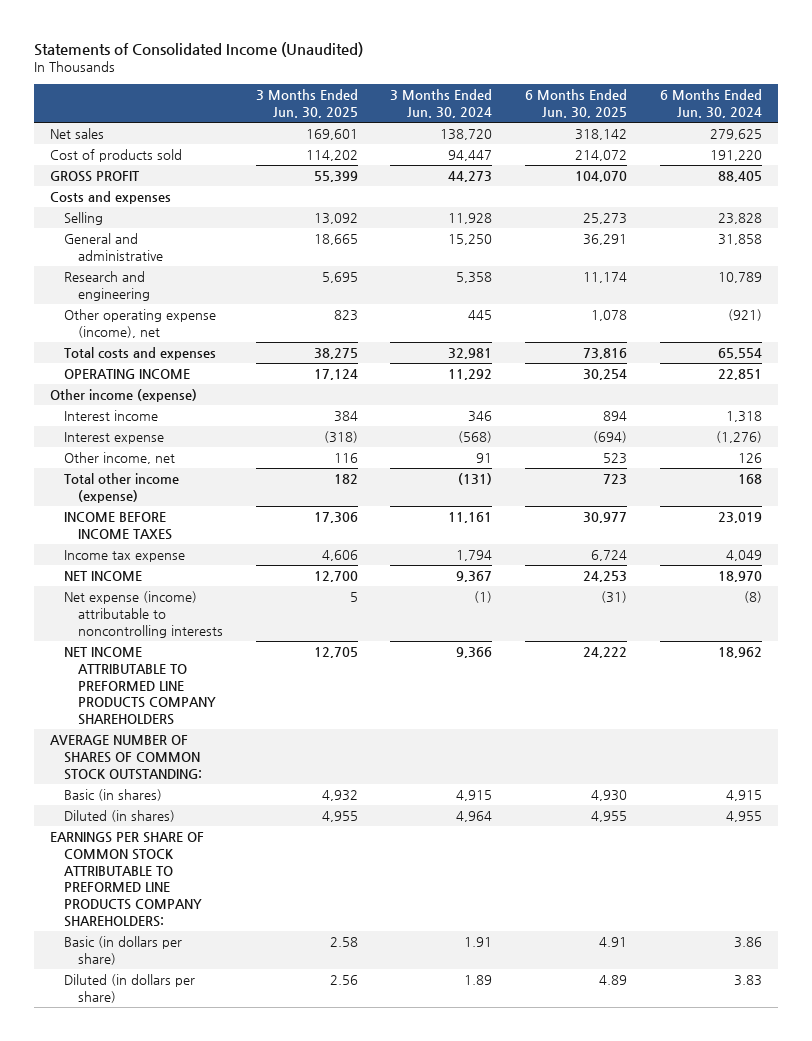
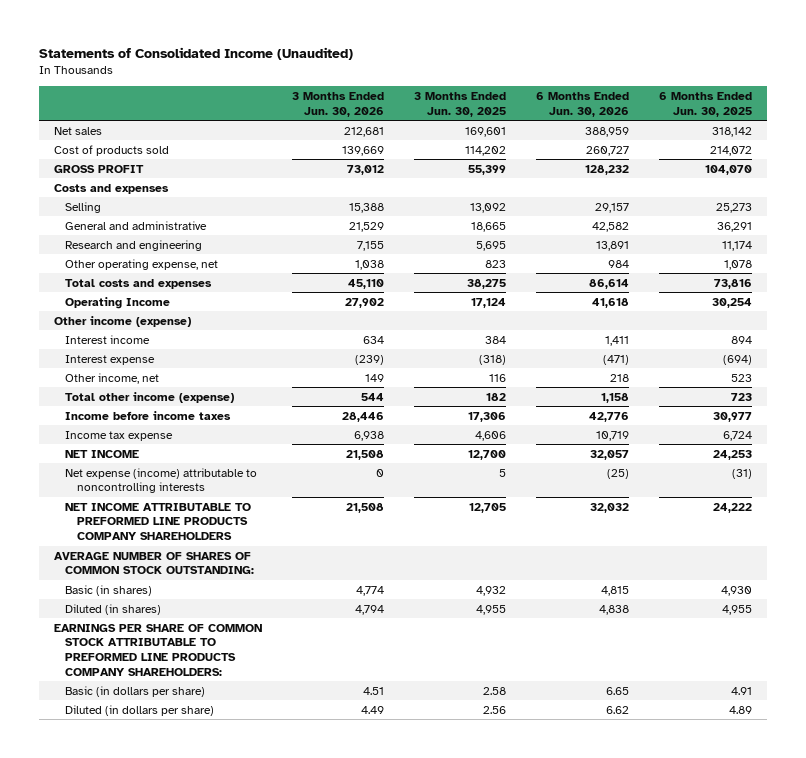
[390,89,493,119] 3 Months Ended Jun. 30, 2024 -> none
[659,89,762,119] 6 Months Ended Jun. 30, 2024 -> none
none -> [292,91,385,117] 3 Months Ended Jun. 30, 2026
none -> [536,91,630,117] 6 Months Ended Jun. 30, 2026
[63,309,216,338] Other operating expense (income), net -> [65,258,219,270] Other operating expense, net
[63,369,190,380] OPERATING INCOME -> [65,296,171,309] Operating Income
[63,512,173,540] INCOME BEFORE INCOME TAXES -> [65,410,232,420] Income before income taxes

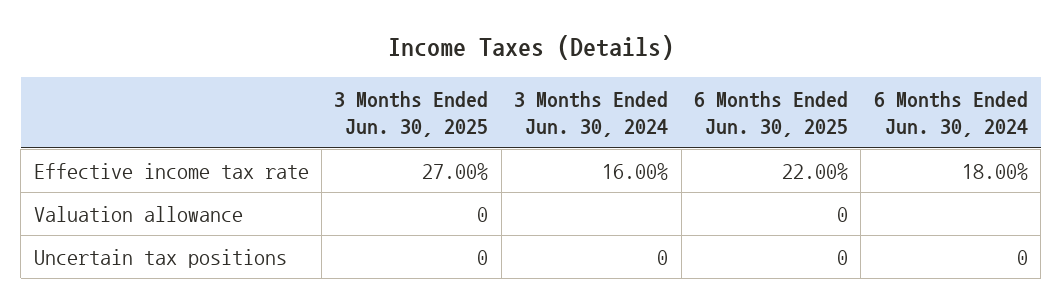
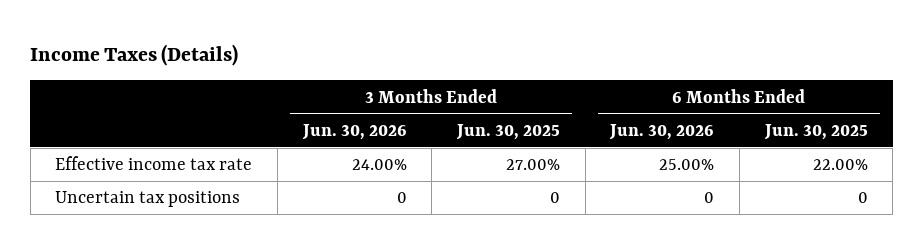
[514,90,669,138] 3 Months Ended Jun. 30, 2024 -> none
[873,90,1028,138] 6 Months Ended Jun. 30, 2024 -> none
none -> [301,123,407,140] Jun. 30, 2026
none -> [609,123,715,140] Jun. 30, 2026
[33,205,243,222] Valuation allowance -> none

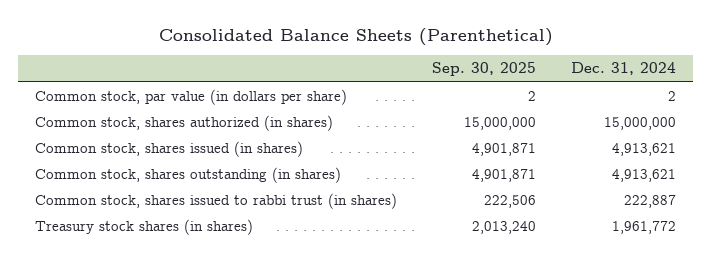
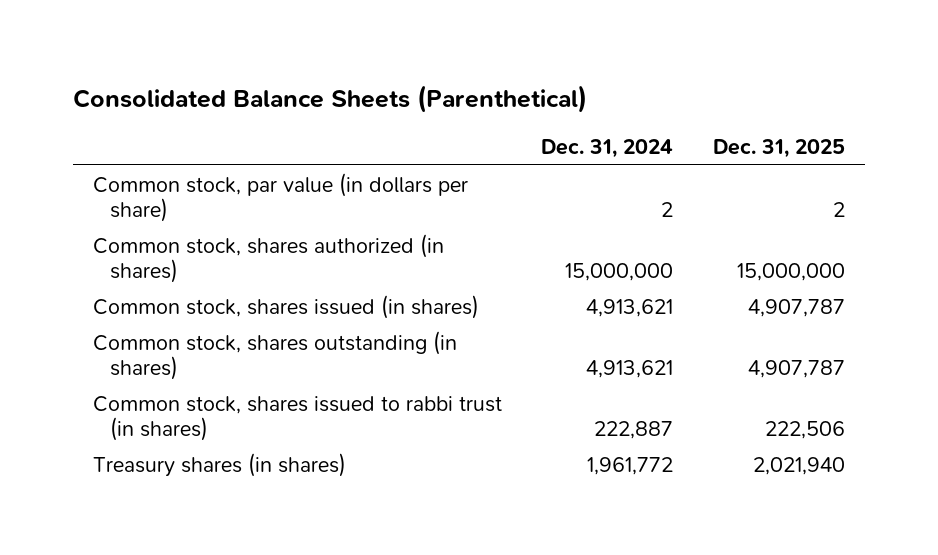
[432,62,537,77] Sep. 30, 2025 -> none
none -> [713,139,846,159] Dec. 31, 2025
[35,219,254,236] Treasury stock shares (in shares) -> [92,452,346,477] Treasury shares (in shares)

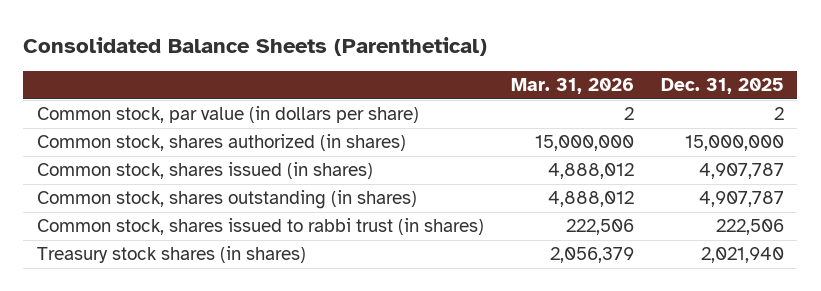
[541,139,674,159] Dec. 31, 2024 -> none
none -> [510,78,634,95] Mar. 31, 2026
[92,452,346,477] Treasury shares (in shares) -> [36,246,306,264] Treasury stock shares (in shares)

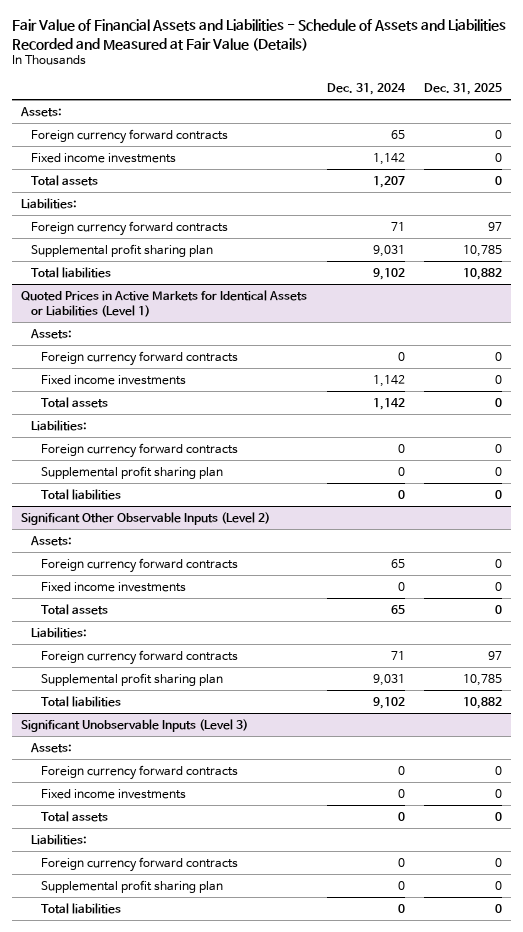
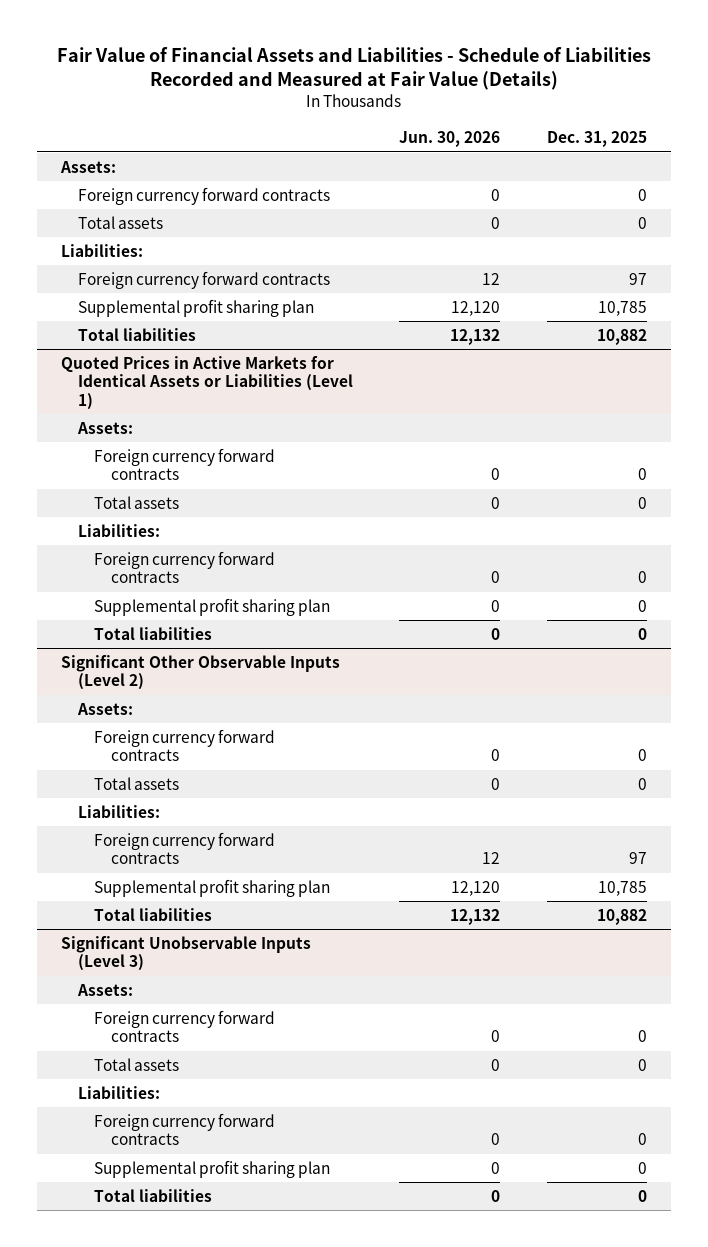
[11,19,506,51] Fair Value of Financial Assets and Liabilities - Schedule of Assets and Liabilities Recorded and Measured at Fair Value (Details) -> [57,46,652,91] Fair Value of Financial Assets and Liabilities - Schedule of Liabilities Recorded and Measured at Fair Value (Details)
[326,82,406,95] Dec. 31, 2024 -> none
none -> [399,131,501,148] Jun. 30, 2026
[31,152,177,163] Fixed income investments -> none
[40,374,186,385] Fixed income investments -> none
[40,581,186,592] Fixed income investments -> none
[40,788,186,799] Fixed income investments -> none

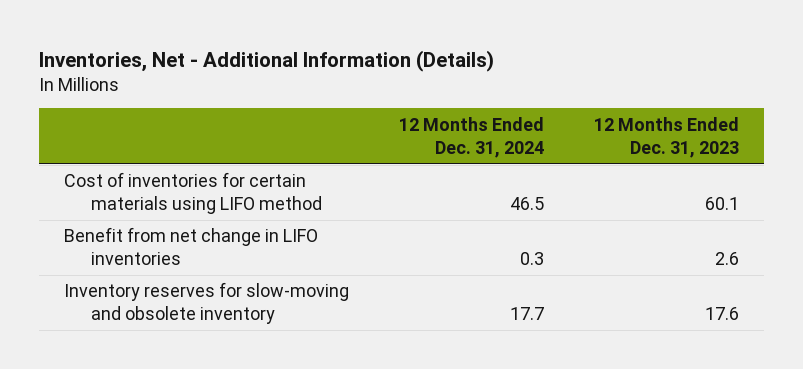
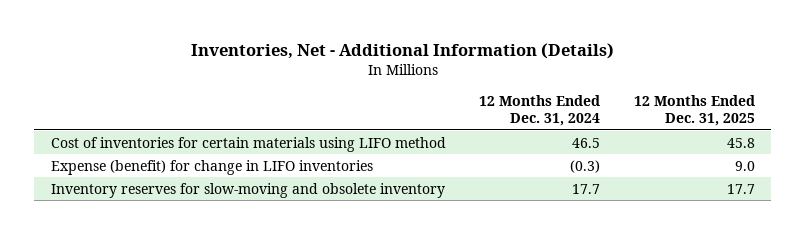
[593,116,739,158] 12 Months Ended Dec. 31, 2023 -> none
none -> [633,95,755,127] 12 Months Ended Dec. 31, 2025
[63,227,318,266] Benefit from net change in LIFO inventories -> [50,159,373,175] Expense (benefit) for change in LIFO inventories
[519,252,544,266] 0.3 -> [570,159,601,173] (0.3)

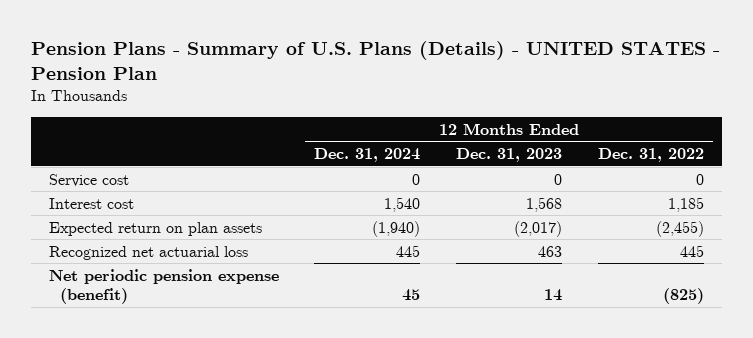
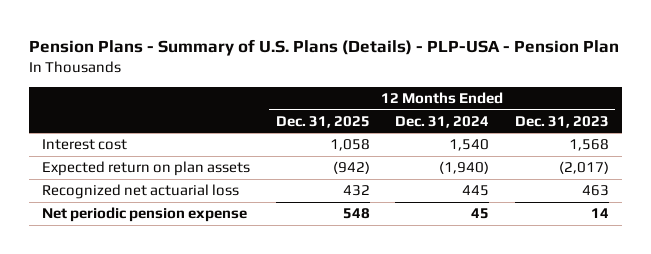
[30,41,720,80] Pension Plans - Summary of U.S. Plans (Details) - UNITED STATES - Pension Plan -> [29,39,620,57] Pension Plans - Summary of U.S. Plans (Details) - PLP-USA - Pension Plan
[598,148,705,163] Dec. 31, 2022 -> none
none -> [275,115,370,128] Dec. 31, 2025
[48,173,129,187] Service cost -> none
[48,268,279,305] Net periodic pension expense (benefit) -> [41,207,247,223] Net periodic pension expense

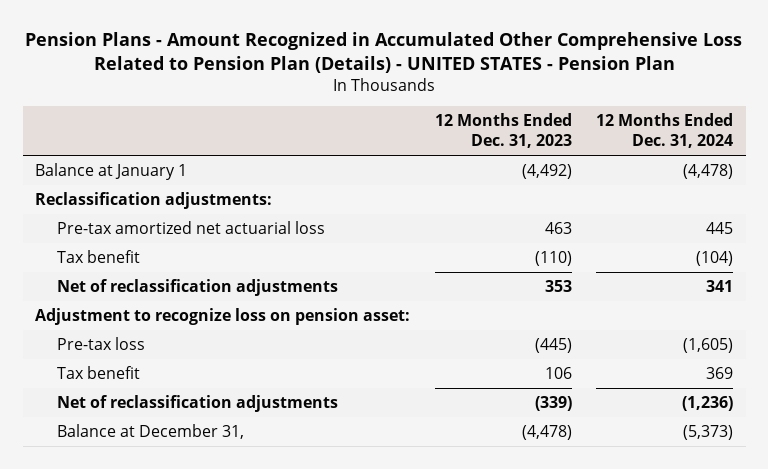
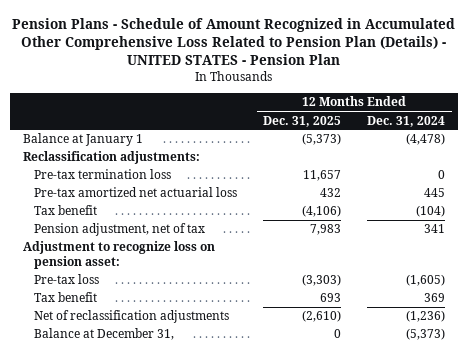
[25,32,743,74] Pension Plans - Amount Recognized in Accumulated Other Comprehensive Loss Related to Pension Plan (Details) - UNITED STATES - Pension Plan -> [12,17,456,66] Pension Plans - Schedule of Amount Recognized in Accumulated Other Comprehensive Loss Related to Pension Plan (Details) - UNITED STATES - Pension Plan
[434,113,572,149] 12 Months Ended Dec. 31, 2023 -> none
none -> [263,115,342,127] Dec. 31, 2025
none -> [34,169,172,180] Pre-tax termination loss
[56,278,338,296] Net of reclassification adjustments -> [34,223,206,237] Pension adjustment, net of tax

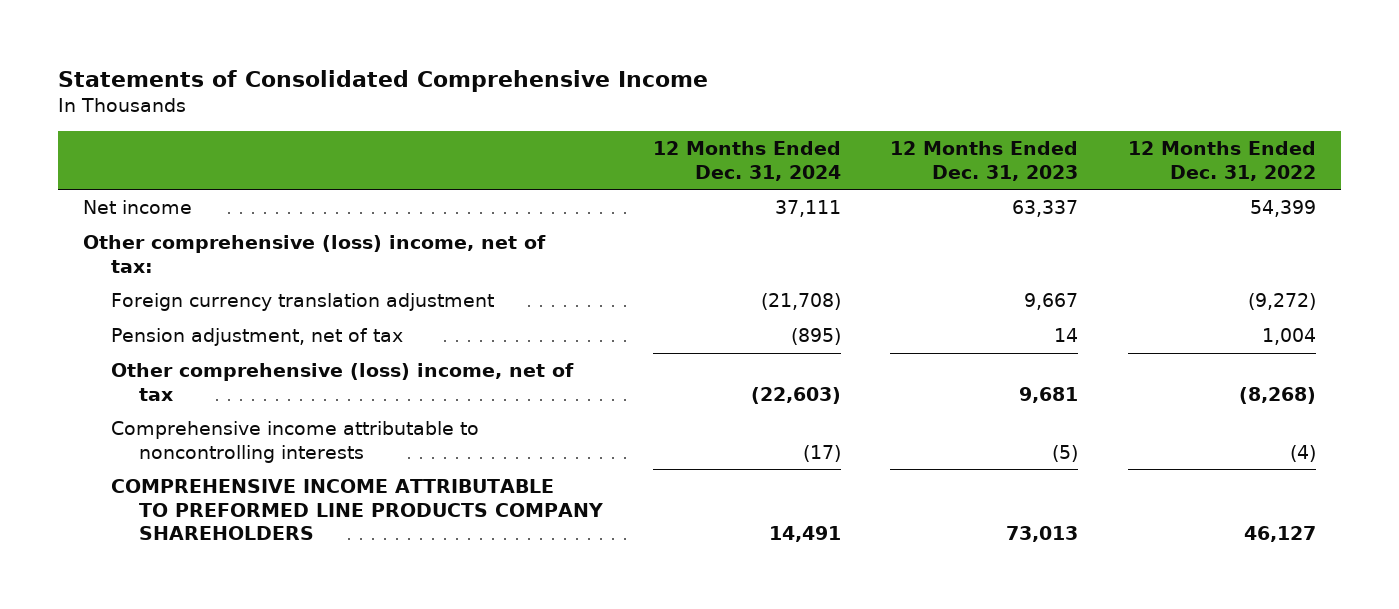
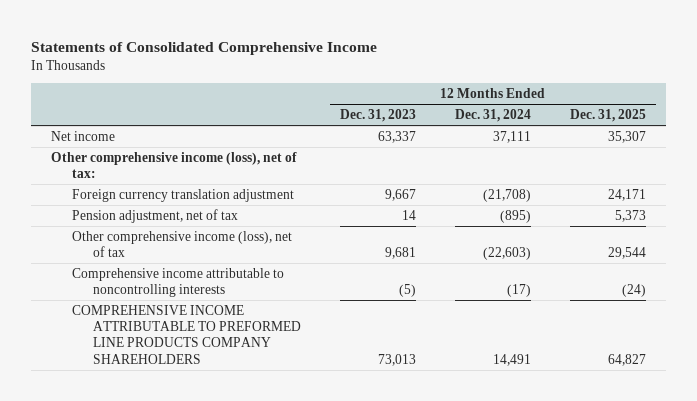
[1128,141,1317,181] 12 Months Ended Dec. 31, 2022 -> none
none -> [570,109,647,123] Dec. 31, 2025
[82,235,546,273] Other comprehensive (loss) income, net of tax: -> [50,151,297,179] Other comprehensive income (loss), net of tax:
[110,363,574,401] Other comprehensive (loss) income, net of tax -> [71,230,292,258] Other comprehensive income (loss), net of tax

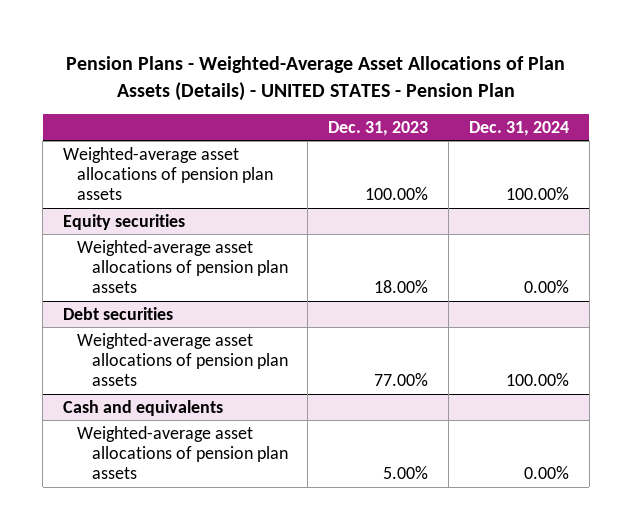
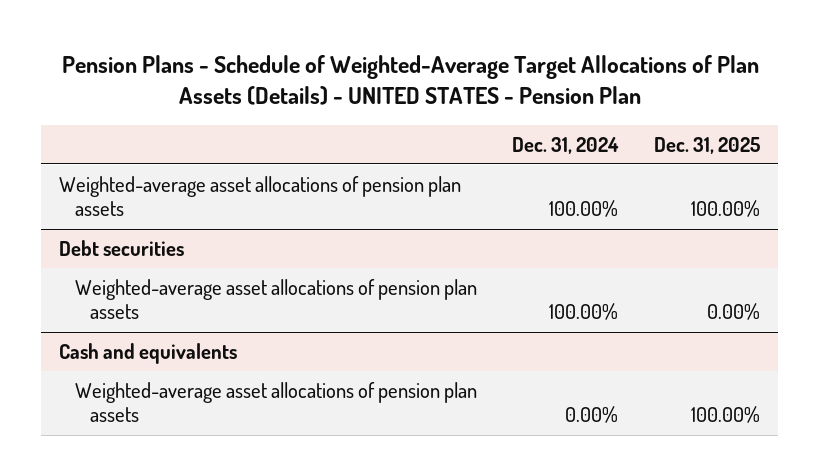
[65,55,565,101] Pension Plans - Weighted-Average Asset Allocations of Plan Assets (Details) - UNITED STATES - Pension Plan -> [61,54,759,106] Pension Plans - Schedule of Weighted-Average Target Allocations of Plan Assets (Details) - UNITED STATES - Pension Plan
[328,120,429,136] Dec. 31, 2023 -> none
none -> [654,136,761,154] Dec. 31, 2025
[62,213,185,230] Equity securities -> none
[77,239,288,294] Weighted-average asset allocations of pension plan assets -> none

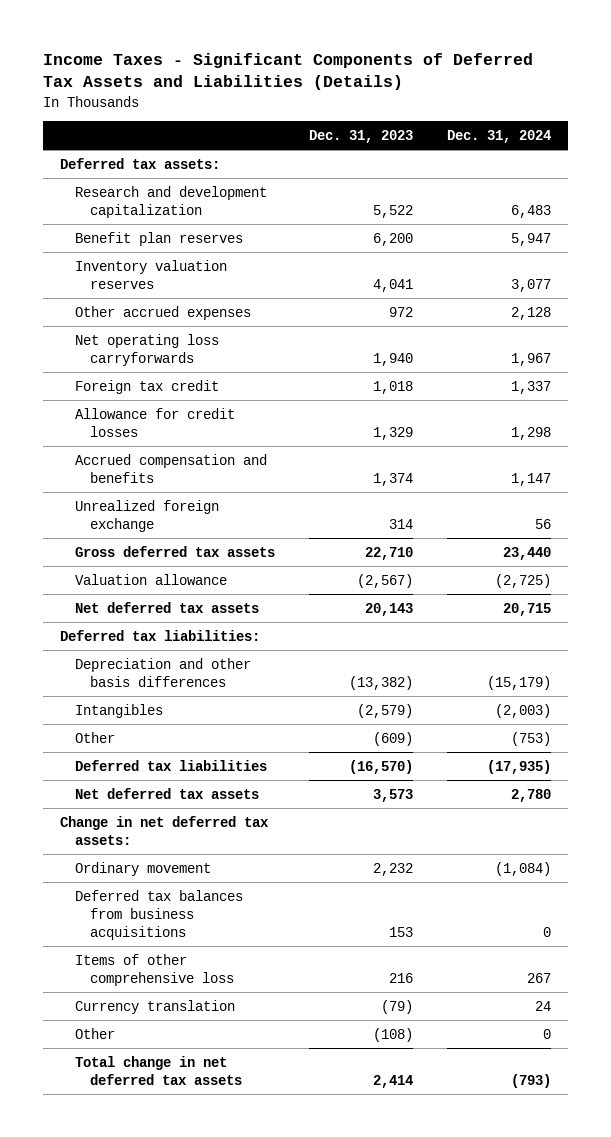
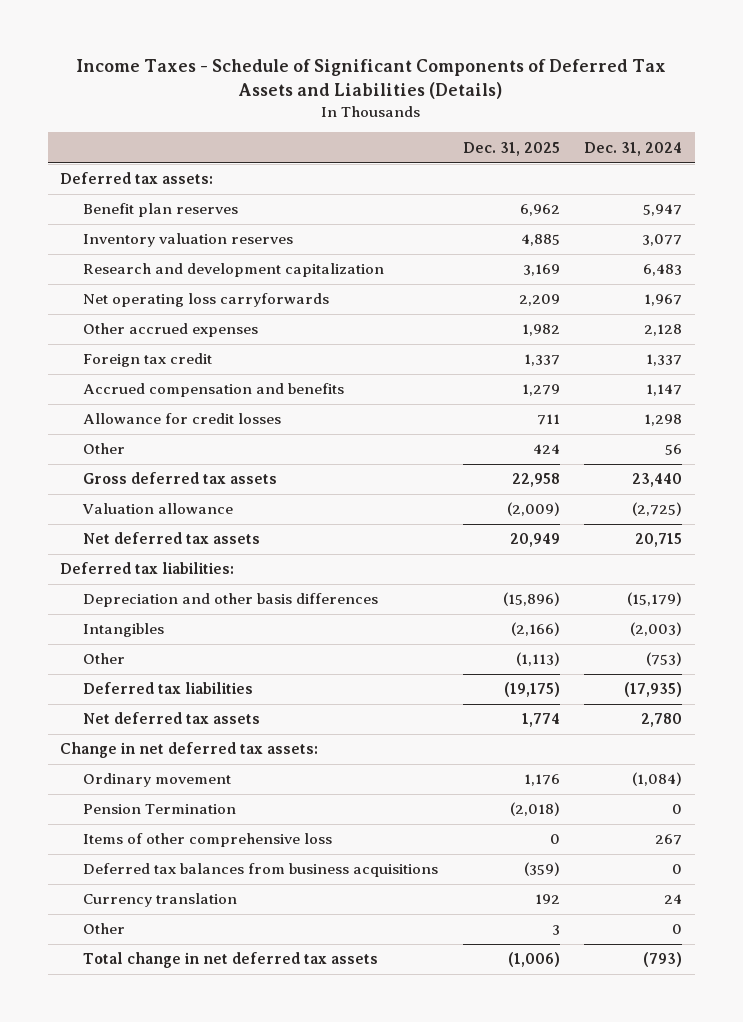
[43,53,534,91] Income Taxes - Significant Components of Deferred Tax Assets and Liabilities (Details) -> [76,59,667,100] Income Taxes - Schedule of Significant Components of Deferred Tax Assets and Liabilities (Details)
[309,129,414,143] Dec. 31, 2023 -> none
none -> [462,141,560,156] Dec. 31, 2025
[75,185,268,218] Research and development capitalization -> [83,263,385,278] Research and development capitalization
[75,305,252,320] Other accrued expenses -> [83,323,259,338] Other accrued expenses
[75,499,220,532] Unrealized foreign exchange -> none
[75,407,236,437] Allowance for credit losses -> [83,413,282,425] Allowance for credit losses
none -> [83,443,126,455] Other
none -> [83,804,237,815] Pension Termination
[75,889,244,940] Deferred tax balances from business acquisitions -> [83,863,439,878] Deferred tax balances from business acquisitions

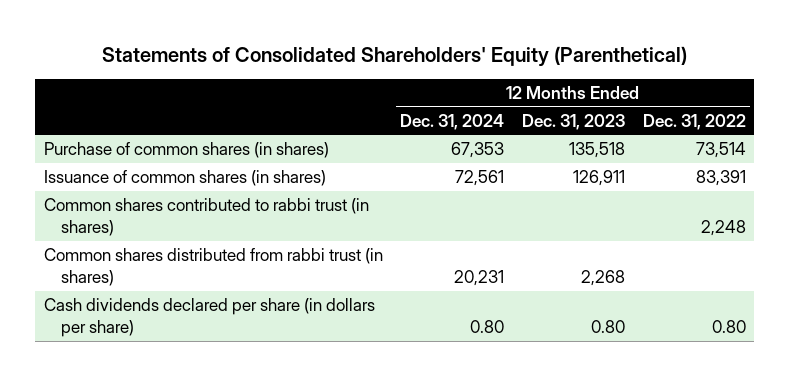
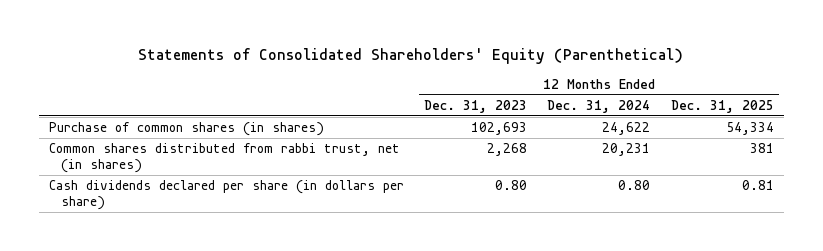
[642,113,746,130] Dec. 31, 2022 -> none
none -> [670,99,774,113] Dec. 31, 2025
[43,170,326,187] Issuance of common shares (in shares) -> none
[43,198,369,236] Common shares contributed to rabbi trust (in shares) -> none
[451,142,505,159] 67,353 -> [602,122,651,136] 24,622
[569,142,626,159] 135,518 -> [471,122,528,136] 102,693
[43,248,383,286] Common shares distributed from rabbi trust (in shares) -> [49,143,401,174] Common shares distributed from rabbi trust, net (in shares)

